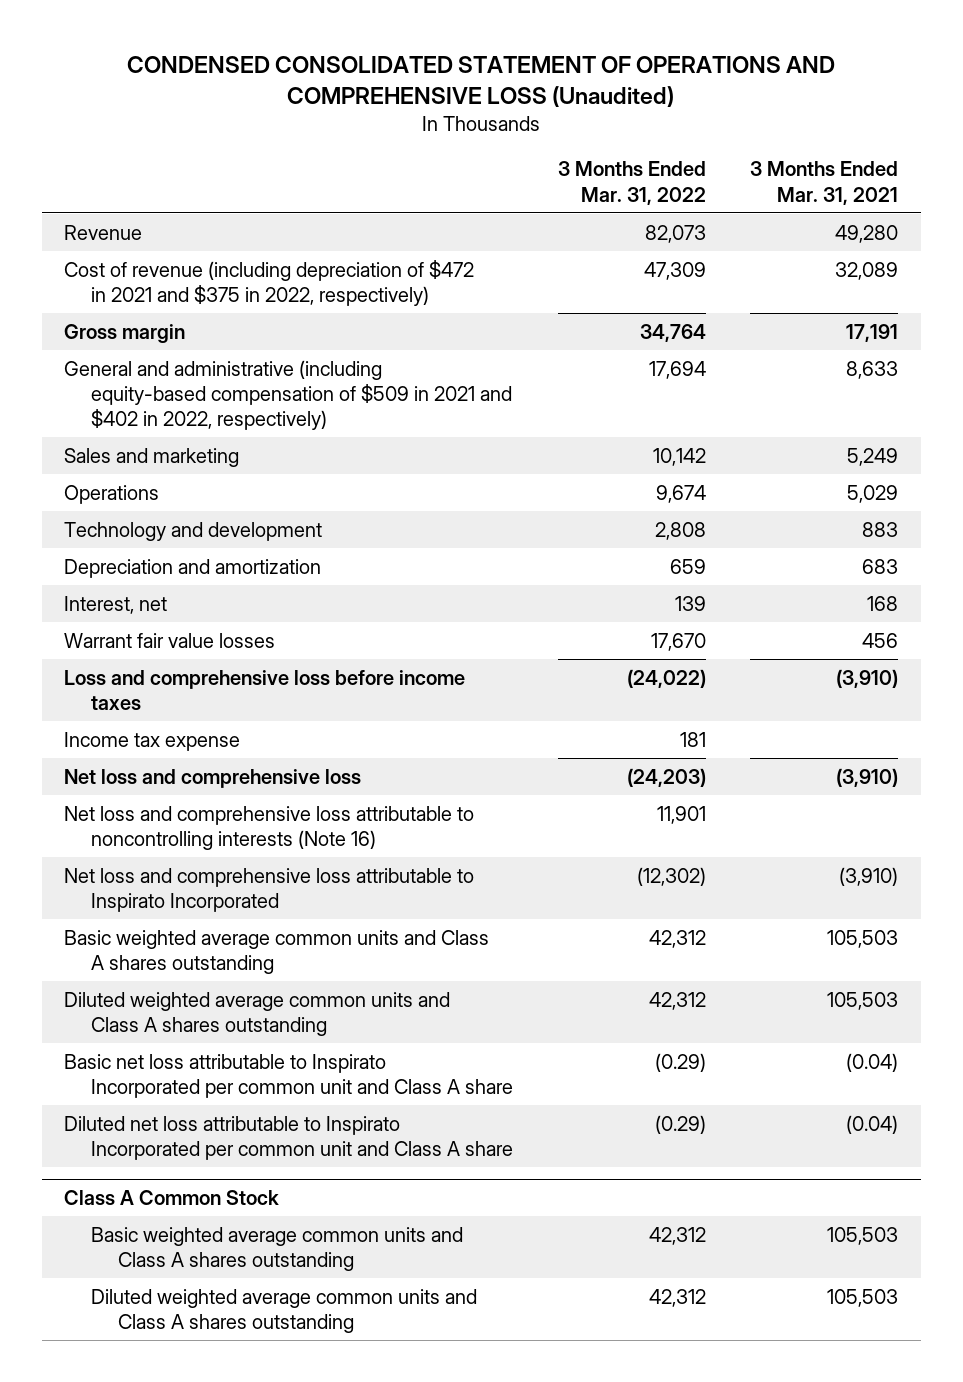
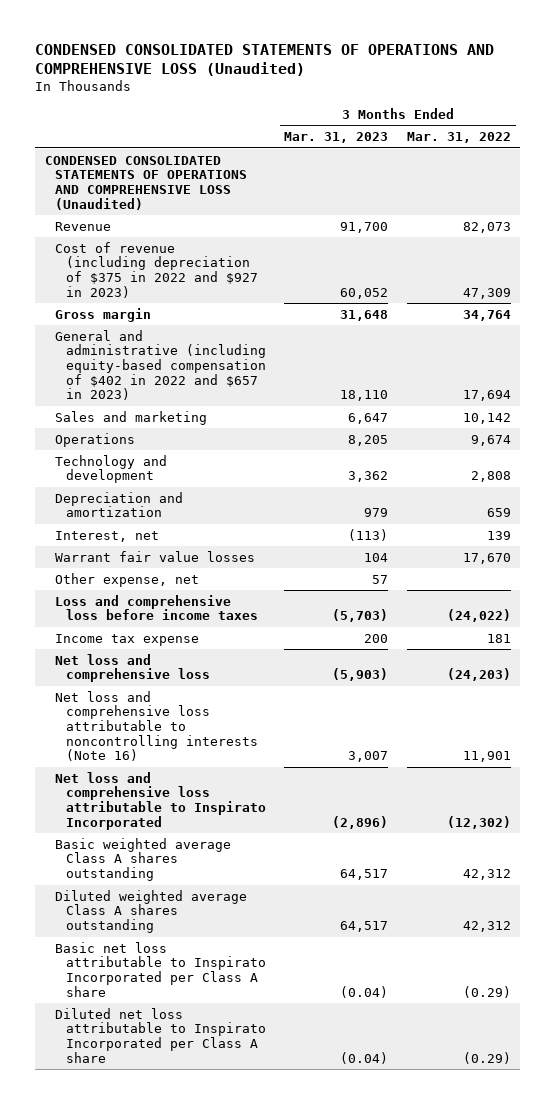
[127,55,836,107] CONDENSED CONSOLIDATED STATEMENT OF OPERATIONS AND COMPREHENSIVE LOSS (Unaudited) -> [35,43,495,77] CONDENSED CONSOLIDATED STATEMENTS OF OPERATIONS AND COMPREHENSIVE LOSS (Unaudited)
[750,161,899,205] 3 Months Ended Mar. 31, 2021 -> none
none -> [284,132,389,144] Mar. 31, 2023
none -> [44,155,248,210] CONDENSED CONSOLIDATED STATEMENTS OF OPERATIONS AND COMPREHENSIVE LOSS (Unaudited)
[64,259,475,306] Cost of revenue (including depreciation of $472 in 2021 and $375 in 2022, respectively) -> [55,241,258,298] Cost of revenue (including depreciation of $375 in 2022 and $927 in 2023)
[64,359,513,431] General and administrative (including equity-based compensation of $509 in 2021 and $402 in 2022, respectively) -> [55,329,266,401] General and administrative (including equity-based compensation of $402 in 2022 and $657 in 2023)
none -> [55,572,200,587] Other expense, net
[64,1190,280,1206] Class A Common Stock -> none
[91,1226,464,1271] Basic weighted average common units and Class A shares outstanding -> none
[91,1288,478,1333] Diluted weighted average common units and Class A shares outstanding -> none
[64,929,490,974] Basic weighted average common units and Class A shares outstanding -> [55,837,232,881] Basic weighted average Class A shares outstanding
[64,991,451,1036] Diluted weighted average common units and Class A shares outstanding -> [55,889,248,933] Diluted weighted average Class A shares outstanding
[64,1053,514,1098] Basic net loss attributable to Inspirato Incorporated per common unit and Class A share -> [55,941,266,997] Basic net loss attributable to Inspirato Incorporated per Class A share
[64,1115,514,1160] Diluted net loss attributable to Inspirato Incorporated per common unit and Class A share -> [55,1007,266,1063] Diluted net loss attributable to Inspirato Incorporated per Class A share

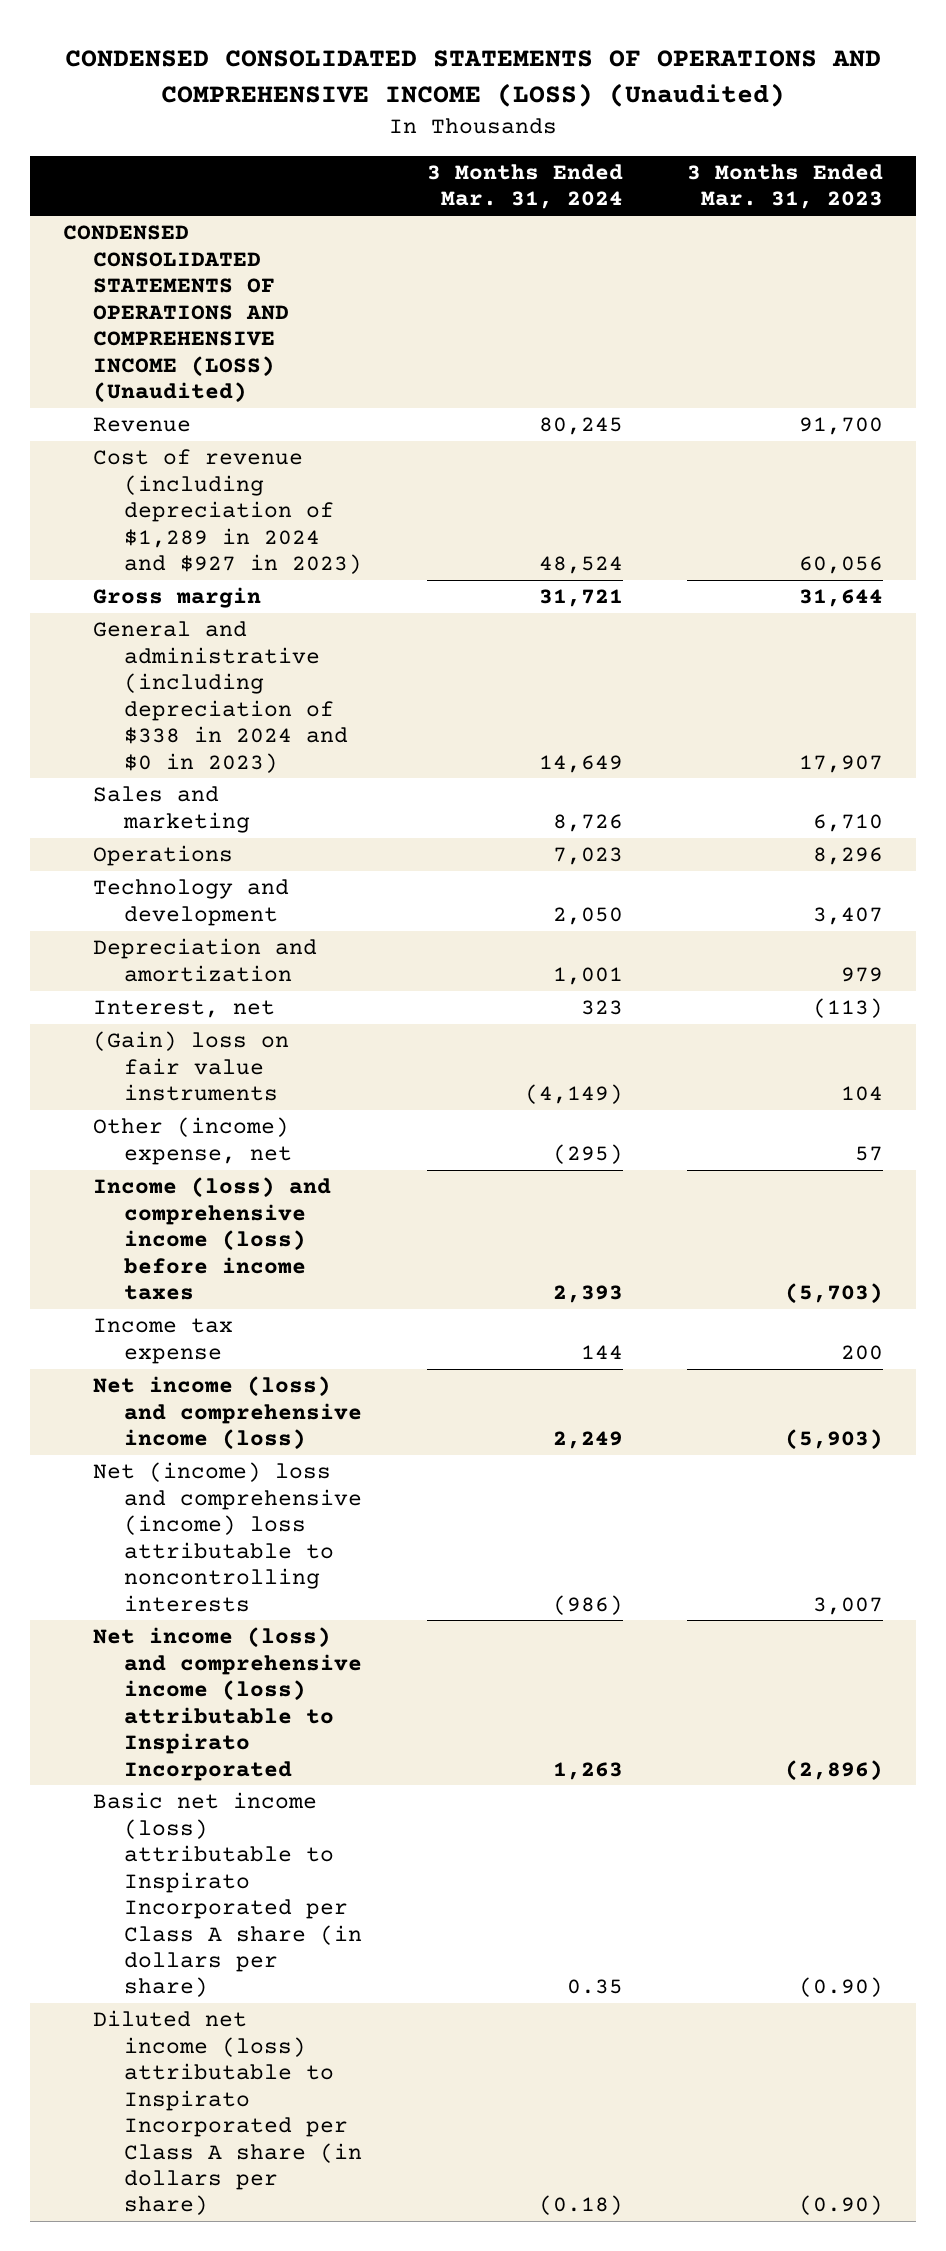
[35,43,495,77] CONDENSED CONSOLIDATED STATEMENTS OF OPERATIONS AND COMPREHENSIVE LOSS (Unaudited) -> [64,49,881,107] CONDENSED CONSOLIDATED STATEMENTS OF OPERATIONS AND COMPREHENSIVE INCOME (LOSS) (Unaudited)
[406,132,511,144] Mar. 31, 2022 -> none
none -> [426,163,623,210] 3 Months Ended Mar. 31, 2024
[44,155,248,210] CONDENSED CONSOLIDATED STATEMENTS OF OPERATIONS AND COMPREHENSIVE LOSS (Unaudited) -> [62,225,290,403] CONDENSED CONSOLIDATED STATEMENTS OF OPERATIONS AND COMPREHENSIVE INCOME (LOSS) (Unaudited)
[55,241,258,298] Cost of revenue (including depreciation of $375 in 2022 and $927 in 2023) -> [93,449,362,575] Cost of revenue (including depreciation of $1,289 in 2024 and $927 in 2023)
[340,287,389,299] 60,052 -> [799,556,884,575] 60,056
[340,309,389,321] 31,648 -> [799,589,884,608] 31,644
[55,329,266,401] General and administrative (including equity-based compensation of $402 in 2022 and $657 in 2023) -> [93,621,348,773] General and administrative (including depreciation of $338 in 2024 and $0 in 2023)
[340,390,389,402] 18,110 -> [799,754,884,773] 17,907
[348,412,389,424] 6,647 -> [813,813,884,832] 6,710
[348,434,389,446] 8,205 -> [813,847,884,866] 8,296
[348,471,389,483] 3,362 -> [813,906,884,925] 3,407
[55,550,256,562] Warrant fair value losses -> none
none -> [93,1031,290,1102] (Gain) loss on fair value instruments
[55,572,200,587] Other expense, net -> [93,1117,292,1165] Other (income) expense, net
[55,594,258,621] Loss and comprehensive loss before income taxes -> [93,1177,332,1301] Income (loss) and comprehensive income (loss) before income taxes
[55,837,232,881] Basic weighted average Class A shares outstanding -> none
[55,889,248,933] Diluted weighted average Class A shares outstanding -> none
[55,653,210,683] Net loss and comprehensive loss -> [93,1376,362,1451] Net income (loss) and comprehensive income (loss)
[55,690,258,762] Net loss and comprehensive loss attributable to noncontrolling interests (Note 16) -> [93,1462,362,1612] Net (income) loss and comprehensive (income) loss attributable to noncontrolling interests
[55,771,266,830] Net loss and comprehensive loss attributable to Inspirato Incorporated -> [93,1627,362,1781] Net income (loss) and comprehensive income (loss) attributable to Inspirato Incorporated
[55,941,266,997] Basic net loss attributable to Inspirato Incorporated per Class A share -> [93,1792,362,1998] Basic net income (loss) attributable to Inspirato Incorporated per Class A share (in dollars per share)
[340,985,389,998] (0.04) -> [799,1977,884,1998] (0.90)
[55,1007,266,1063] Diluted net loss attributable to Inspirato Incorporated per Class A share -> [93,2010,362,2216] Diluted net income (loss) attributable to Inspirato Incorporated per Class A share (in dollars per share)
[340,1051,389,1064] (0.04) -> [799,2195,884,2216] (0.90)

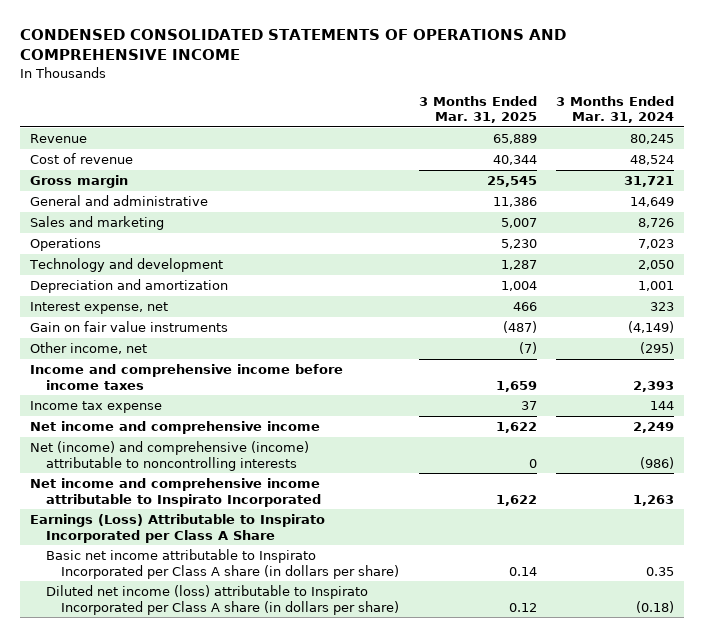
[64,49,881,107] CONDENSED CONSOLIDATED STATEMENTS OF OPERATIONS AND COMPREHENSIVE INCOME (LOSS) (Unaudited) -> [20,29,567,61] CONDENSED CONSOLIDATED STATEMENTS OF OPERATIONS AND COMPREHENSIVE INCOME
[687,163,884,210] 3 Months Ended Mar. 31, 2023 -> none
none -> [418,95,537,124] 3 Months Ended Mar. 31, 2025
[62,225,290,403] CONDENSED CONSOLIDATED STATEMENTS OF OPERATIONS AND COMPREHENSIVE INCOME (LOSS) (Unaudited) -> none
[93,449,362,575] Cost of revenue (including depreciation of $1,289 in 2024 and $927 in 2023) -> [30,152,134,164] Cost of revenue
[93,621,348,773] General and administrative (including depreciation of $338 in 2024 and $0 in 2023) -> [30,194,209,206] General and administrative
[93,1000,276,1019] Interest, net -> [30,301,169,314] Interest expense, net
[93,1031,290,1102] (Gain) loss on fair value instruments -> [30,320,229,332] Gain on fair value instruments
[93,1117,292,1165] Other (income) expense, net -> [30,341,148,354] Other income, net
[93,1177,332,1301] Income (loss) and comprehensive income (loss) before income taxes -> [30,363,344,390] Income and comprehensive income before income taxes
[93,1376,362,1451] Net income (loss) and comprehensive income (loss) -> [30,420,321,434] Net income and comprehensive income
[93,1462,362,1612] Net (income) loss and comprehensive (income) loss attributable to noncontrolling interests -> [30,440,310,471] Net (income) and comprehensive (income) attributable to noncontrolling interests
[93,1627,362,1781] Net income (loss) and comprehensive income (loss) attributable to Inspirato Incorporated -> [30,477,321,507] Net income and comprehensive income attributable to Inspirato Incorporated
none -> [30,513,326,543] Earnings (Loss) Attributable to Inspirato Incorporated per Class A Share
[93,1792,362,1998] Basic net income (loss) attributable to Inspirato Incorporated per Class A share (in dollars per share) -> [45,548,400,579] Basic net income attributable to Inspirato Incorporated per Class A share (in dollars per share)

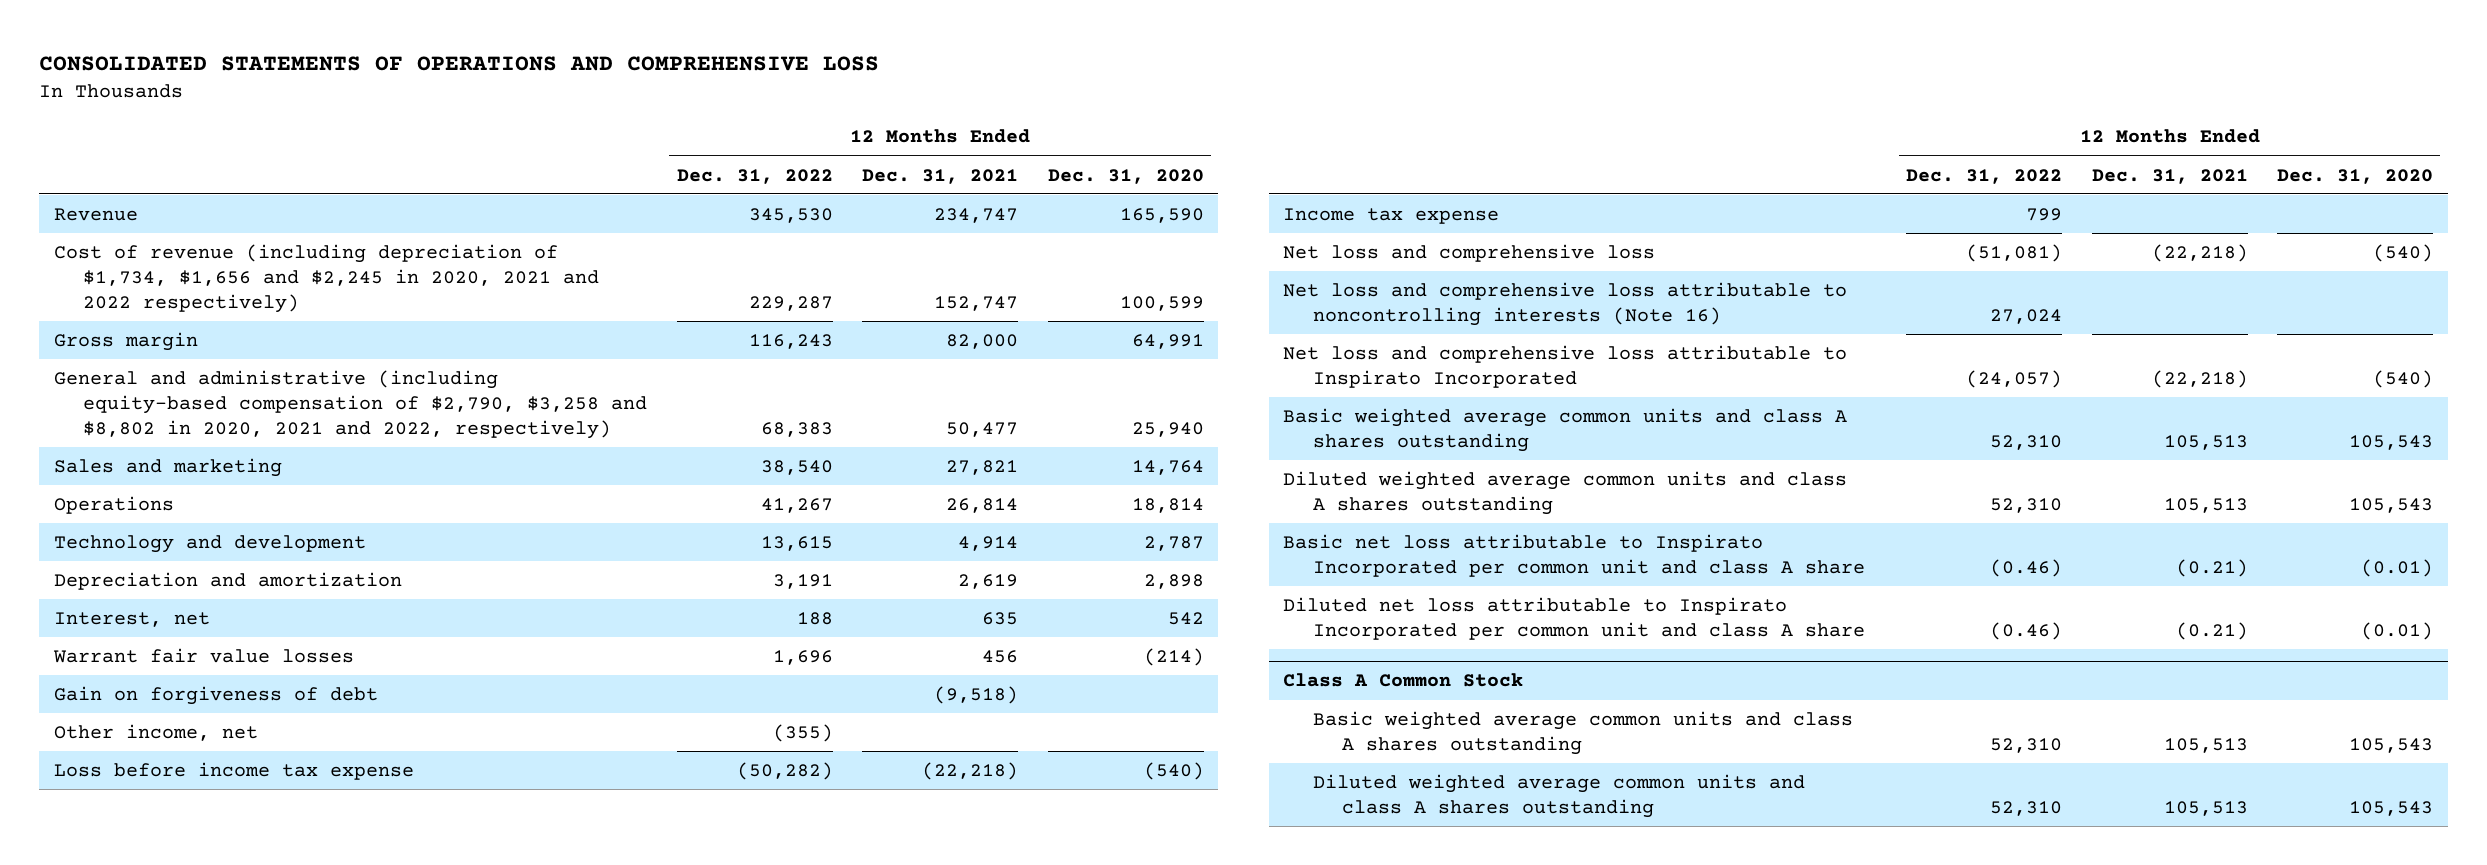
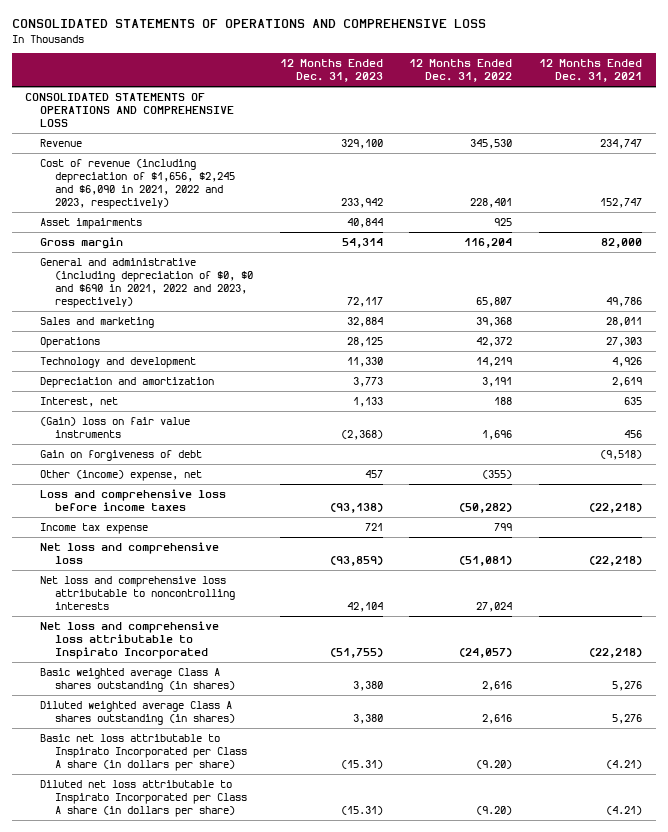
[1047,168,1204,184] Dec. 31, 2020 -> none
none -> [279,59,383,83] 12 Months Ended Dec. 31, 2023
none -> [25,92,234,128] CONSOLIDATED STATEMENTS OF OPERATIONS AND COMPREHENSIVE LOSS
[53,243,600,313] Cost of revenue (including depreciation of $1,734, $1,656 and $2,245 in 2020, 2021 and 2022 respectively) -> [39,158,235,210] Cost of revenue (including depreciation of $1,656, $2,245 and $6,090 in 2021, 2022 and 2023, respectively)
[748,295,833,311] 229,287 -> [470,198,513,209] 228,401
none -> [39,217,142,229] Asset impairments
[748,333,833,349] 116,243 -> [464,237,513,248] 116,204
[53,369,648,439] General and administrative (including equity-based compensation of $2,790, $3,258 and $8,802 in 2020, 2021 and 2022, respectively) -> [39,257,253,309] General and administrative (including depreciation of $0, $0 and $690 in 2021, 2022 and 2023, respectively)
[760,421,833,437] 68,383 -> [476,297,513,308] 65,807
[946,421,1019,437] 50,477 -> [606,297,643,308] 49,786
[760,459,833,475] 38,540 -> [476,316,513,327] 39,368
[946,459,1019,475] 27,821 -> [606,316,643,327] 28,011
[760,497,833,513] 41,267 -> [476,336,513,347] 42,372
[946,497,1019,513] 26,814 -> [606,336,643,347] 27,303
[760,535,833,551] 13,615 -> [476,356,513,367] 14,219
[958,535,1019,551] 4,914 -> [612,356,643,367] 4,926
[52,647,354,663] Warrant fair value losses -> [39,416,190,438] (Gain) loss on fair value instruments
[53,723,258,741] Other income, net -> [39,469,202,481] Other (income) expense, net
[53,761,414,780] Loss before income tax expense -> [39,488,226,511] Loss and comprehensive loss before income taxes
[1283,281,1848,326] Net loss and comprehensive loss attributable to noncontrolling interests (Note 16) -> [39,575,235,611] Net loss and comprehensive loss attributable to noncontrolling interests
[1283,673,1524,688] Class A Common Stock -> none
[1312,710,1853,755] Basic weighted average common units and class A shares outstanding -> none
[1312,773,1805,818] Diluted weighted average common units and class A shares outstanding -> none
[1283,407,1848,452] Basic weighted average common units and class A shares outstanding -> [39,667,235,692] Basic weighted average Class A shares outstanding (in shares)
[1990,434,2063,450] 52,310 -> [482,680,513,691] 2,616
[2163,434,2248,450] 105,513 -> [612,680,643,691] 5,276
[1283,470,1848,515] Diluted weighted average common units and class A shares outstanding -> [39,700,235,725] Diluted weighted average Class A shares outstanding (in shares)
[1990,497,2063,513] 52,310 -> [482,713,513,724] 2,616
[2163,497,2248,513] 105,513 -> [612,713,643,724] 5,276
[1283,533,1865,577] Basic net loss attributable to Inspirato Incorporated per common unit and class A share -> [39,733,247,772] Basic net loss attributable to Inspirato Incorporated per Class A share (in dollars per share)
[1990,558,2063,577] (0.46) -> [476,760,513,770] (9.20)
[2175,558,2248,577] (0.21) -> [606,760,643,770] (4.21)
[1283,596,1865,640] Diluted net loss attributable to Inspirato Incorporated per common unit and class A share -> [39,779,247,818] Diluted net loss attributable to Inspirato Incorporated per Class A share (in dollars per share)
[1990,621,2063,640] (0.46) -> [476,806,513,816] (9.20)
[2175,621,2248,640] (0.21) -> [606,806,643,816] (4.21)

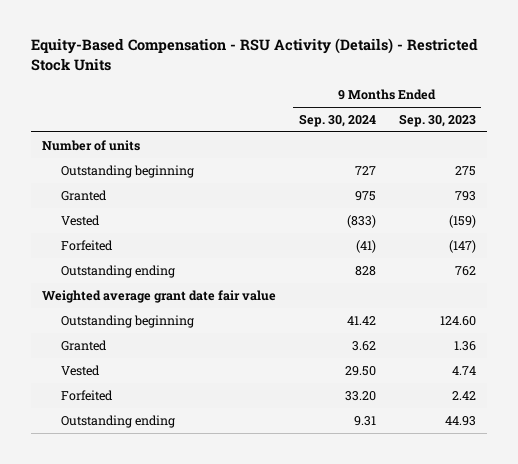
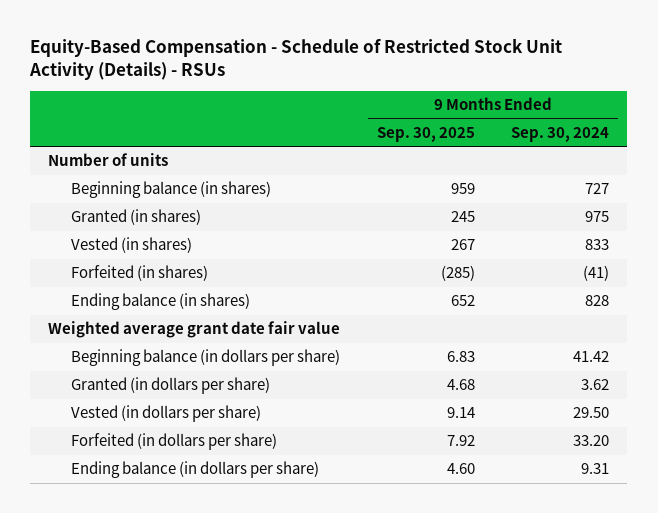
[30,38,478,71] Equity-Based Compensation - RSU Activity (Details) - Restricted Stock Units -> [29,38,563,81] Equity-Based Compensation - Schedule of Restricted Stock Unit Activity (Details) - RSUs
[398,114,476,128] Sep. 30, 2023 -> none
none -> [376,126,475,142] Sep. 30, 2025
[61,164,195,178] Outstanding beginning -> [71,181,272,199] Beginning balance (in shares)
[61,189,108,201] Granted -> [71,209,202,226] Granted (in shares)
[61,214,101,226] Vested -> [71,237,193,254] Vested (in shares)
[347,214,377,228] (833) -> [585,239,610,251] 833
[61,239,114,251] Forfeited -> [71,265,209,282] Forfeited (in shares)
[61,264,176,278] Outstanding ending -> [71,293,251,311] Ending balance (in shares)
[61,314,195,328] Outstanding beginning -> [71,349,341,367] Beginning balance (in dollars per share)
[61,339,108,351] Granted -> [71,377,271,395] Granted (in dollars per share)
[61,364,101,376] Vested -> [71,405,262,423] Vested (in dollars per share)
[61,389,114,401] Forfeited -> [71,433,278,451] Forfeited (in dollars per share)
[61,414,176,428] Outstanding ending -> [71,461,320,479] Ending balance (in dollars per share)

